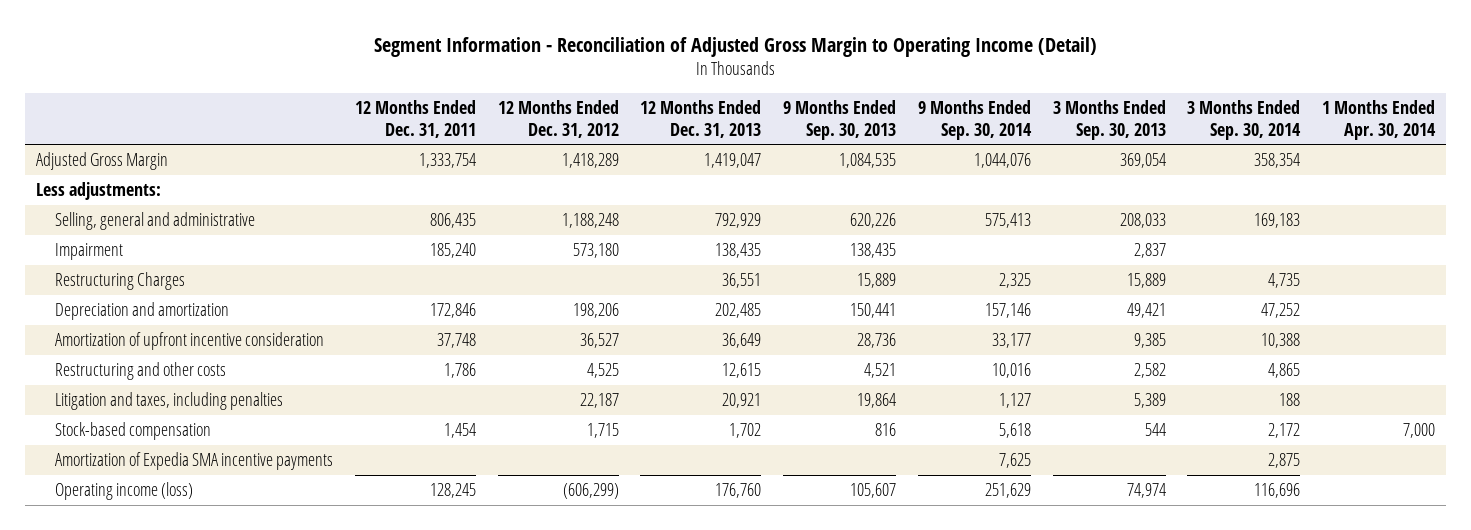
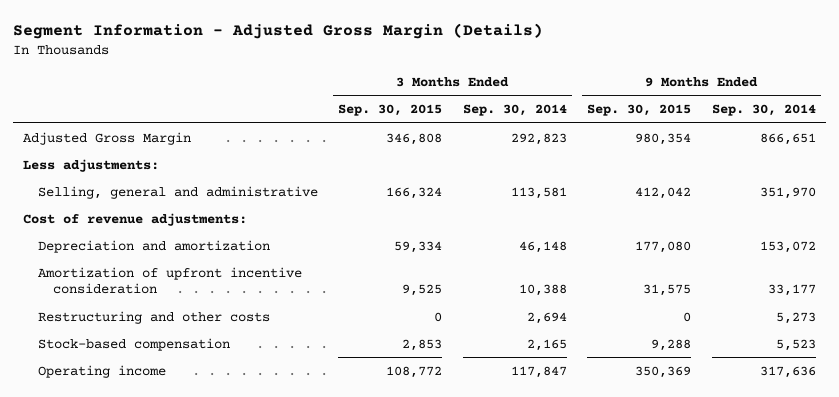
[373,37,1097,58] Segment Information - Reconciliation of Adjusted Gross Margin to Operating Income (Detail) -> [12,22,543,39] Segment Information - Adjusted Gross Margin (Details)
[354,99,476,138] 12 Months Ended Dec. 31, 2011 -> none
[497,99,619,138] 12 Months Ended Dec. 31, 2012 -> none
[640,99,762,138] 12 Months Ended Dec. 31, 2013 -> none
[783,99,897,140] 9 Months Ended Sep. 30, 2013 -> none
[1052,99,1166,140] 3 Months Ended Sep. 30, 2013 -> none
[1322,99,1437,140] 1 Months Ended Apr. 30, 2014 -> none
none -> [338,104,443,117] Sep. 30, 2015
none -> [587,104,692,117] Sep. 30, 2015
[973,153,1031,169] 1,044,076 -> [759,132,816,145] 866,651
[1254,153,1301,169] 358,354 -> [510,132,567,145] 292,823
[55,243,124,261] Impairment -> none
[55,272,186,291] Restructuring Charges -> none
[984,213,1031,229] 575,413 -> [759,186,816,199] 351,970
[1254,213,1301,229] 169,183 -> [510,186,567,199] 113,581
none -> [22,212,247,226] Cost of revenue adjustments:
[984,303,1031,319] 157,146 -> [759,240,816,253] 153,072
[1261,303,1301,319] 47,252 -> [518,240,567,253] 46,148
[55,392,284,411] Litigation and taxes, including penalties -> none
[55,452,334,471] Amortization of Expedia SMA incentive payments -> none
[991,363,1031,379] 10,016 -> [775,311,816,324] 5,273
[1268,363,1301,379] 4,865 -> [526,311,567,324] 2,694
[998,423,1031,439] 5,618 -> [775,338,816,351] 5,523
[1268,423,1301,439] 2,172 -> [526,338,567,351] 2,165
[55,482,194,501] Operating income (loss) -> [37,364,166,378] Operating income
[984,483,1031,499] 251,629 -> [759,365,816,378] 317,636
[1254,483,1301,499] 116,696 -> [510,365,567,378] 117,847

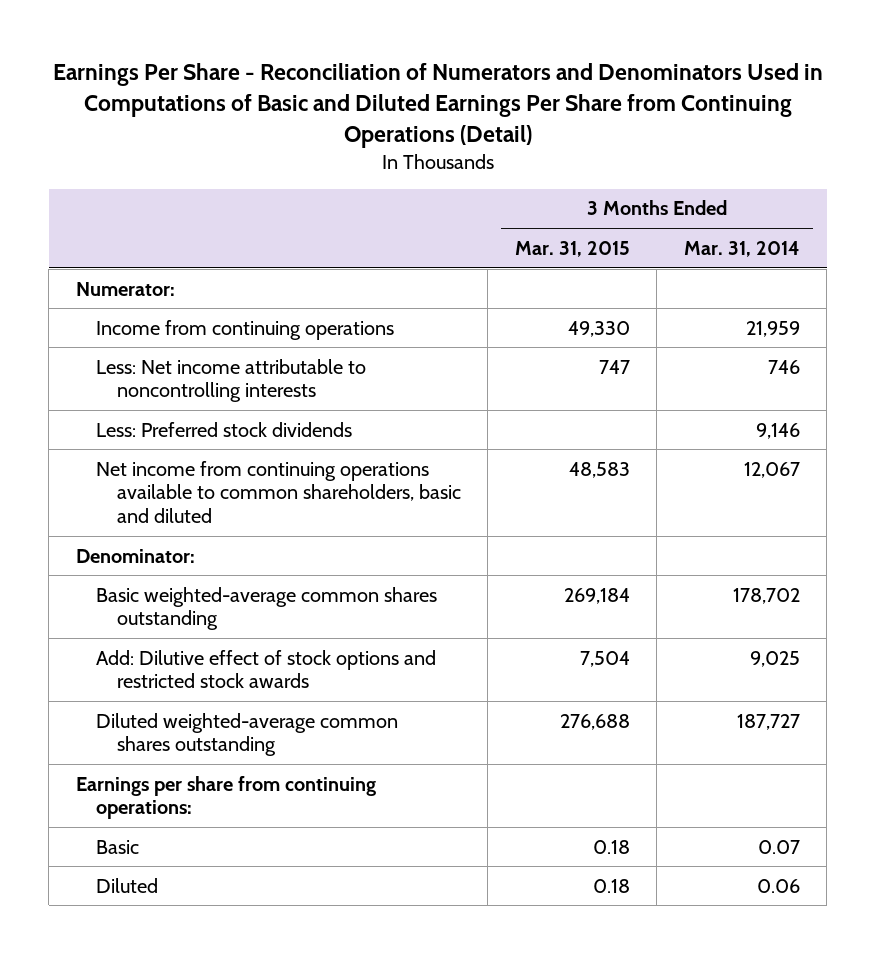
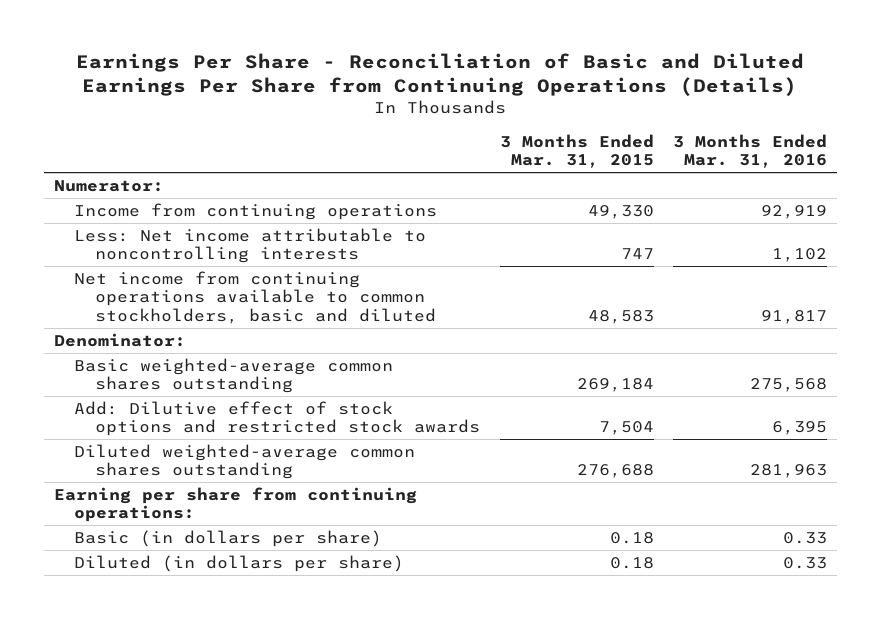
[52,62,823,148] Earnings Per Share - Reconciliation of Numerators and Denominators Used in Computations of Basic and Diluted Earnings Per Share from Continuing Operations (Detail) -> [76,53,805,97] Earnings Per Share - Reconciliation of Basic and Diluted Earnings Per Share from Continuing Operations (Details)
[683,240,800,257] Mar. 31, 2014 -> none
none -> [673,133,828,169] 3 Months Ended Mar. 31, 2016
[96,421,353,437] Less: Preferred stock dividends -> none
[96,460,461,523] Net income from continuing operations available to common shareholders, basic and diluted -> [74,270,437,324] Net income from continuing operations available to common stockholders, basic and diluted
[75,775,376,820] Earnings per share from continuing operations: -> [53,486,417,523] Earning per share from continuing operations:
[96,839,140,854] Basic -> [74,529,383,547] Basic (in dollars per share)
[96,877,159,893] Diluted -> [74,554,405,572] Diluted (in dollars per share)

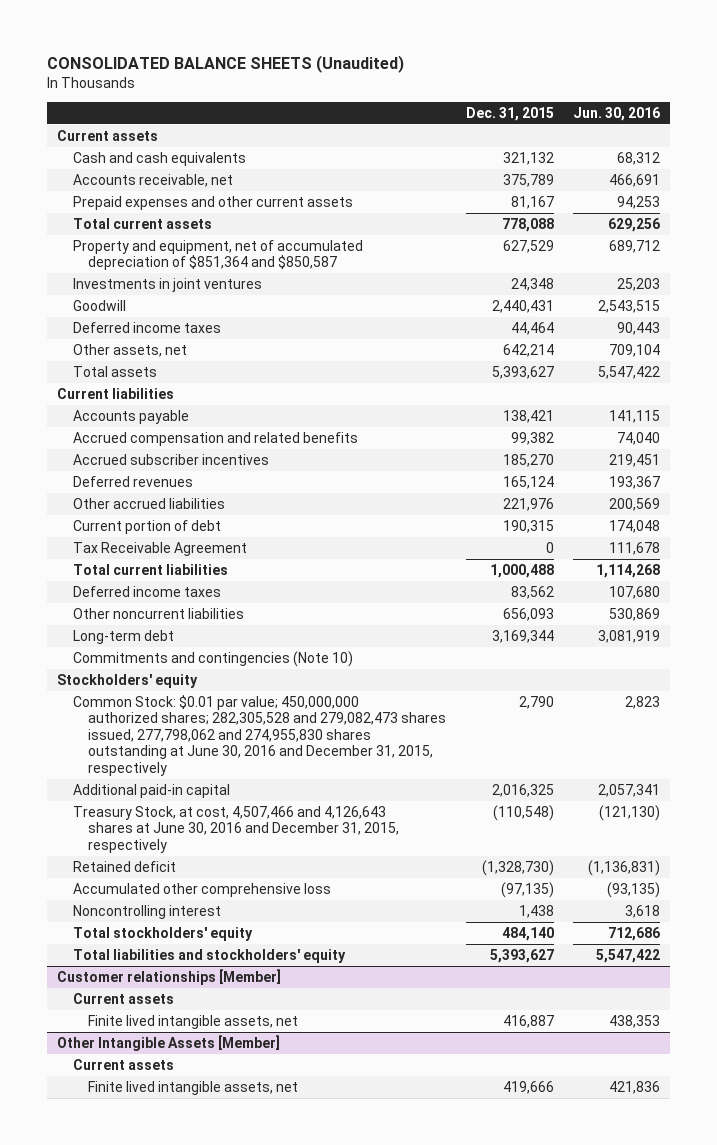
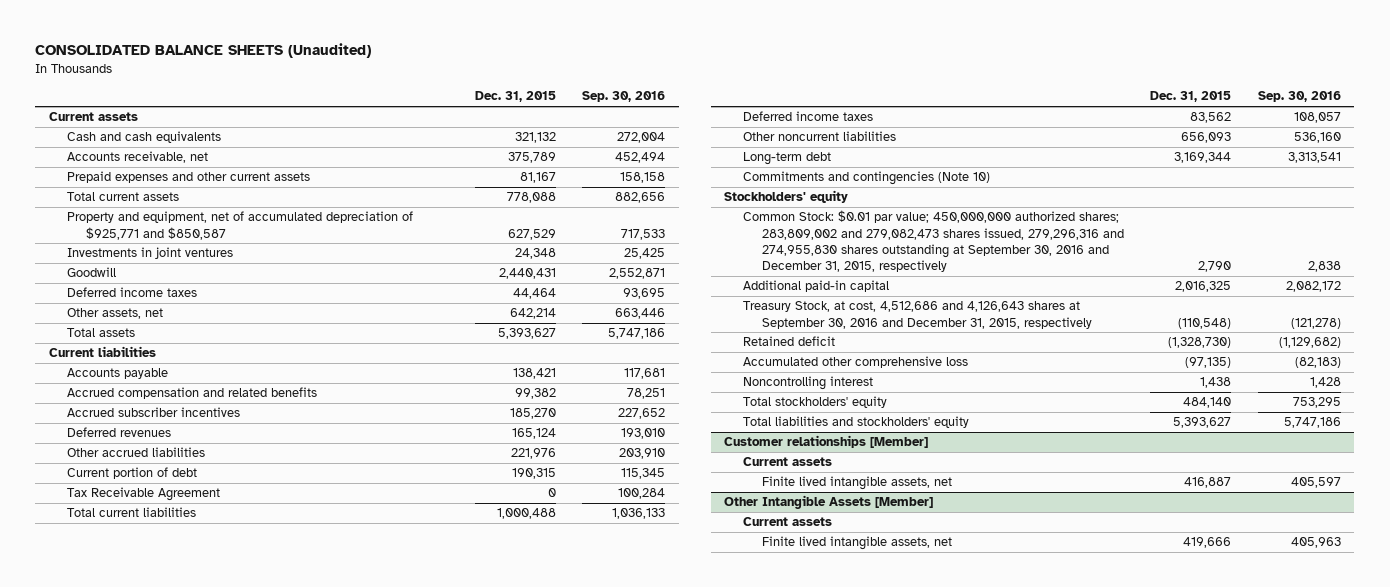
[573,106,661,121] Jun. 30, 2016 -> none
none -> [582,91,666,103] Sep. 30, 2016
[72,239,363,271] Property and equipment, net of accumulated depreciation of $851,364 and $850,587 -> [67,211,414,240] Property and equipment, net of accumulated depreciation of $925,771 and $850,587
[72,694,447,776] Common Stock: $0.01 par value; 450,000,000 authorized shares; 282,305,528 and 279,082,473 shares issued, 277,798,062 and 274,955,830 shares outstanding at June 30, 2016 and December 31, 2015, respectively -> [743,210,1124,272] Common Stock: $0.01 par value; 450,000,000 authorized shares; 283,809,002 and 279,082,473 shares issued, 279,296,316 and 274,955,830 shares outstanding at September 30, 2016 and December 31, 2015, respectively
[72,805,400,853] Treasury Stock, at cost, 4,507,466 and 4,126,643 shares at June 30, 2016 and December 31, 2015, respectively -> [743,301,1092,329] Treasury Stock, at cost, 4,512,686 and 4,126,643 shares at September 30, 2016 and December 31, 2015, respectively

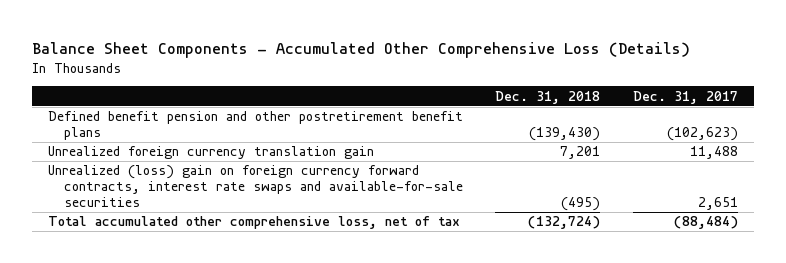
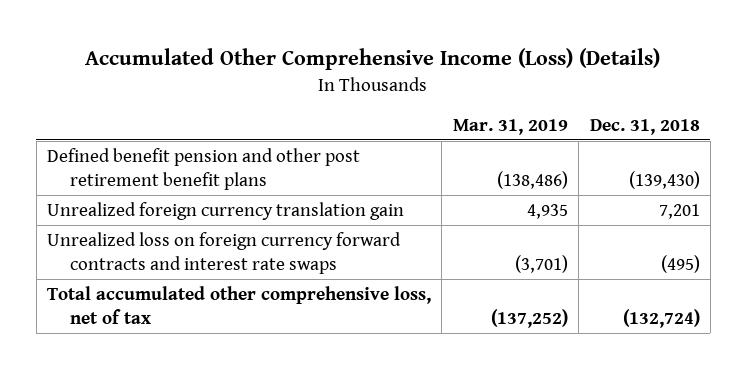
[32,41,691,58] Balance Sheet Components - Accumulated Other Comprehensive Loss (Details) -> [85,48,661,71] Accumulated Other Comprehensive Income (Loss) (Details)
[632,90,738,104] Dec. 31, 2017 -> none
none -> [452,118,568,135] Mar. 31, 2019
[48,111,464,141] Defined benefit pension and other postretirement benefit plans -> [47,147,361,190] Defined benefit pension and other post retirement benefit plans
[48,165,463,208] Unrealized (loss) gain on foreign currency forward contracts, interest rate swaps and available-for-sale securities -> [47,231,402,274] Unrealized loss on foreign currency forward contracts and interest rate swaps

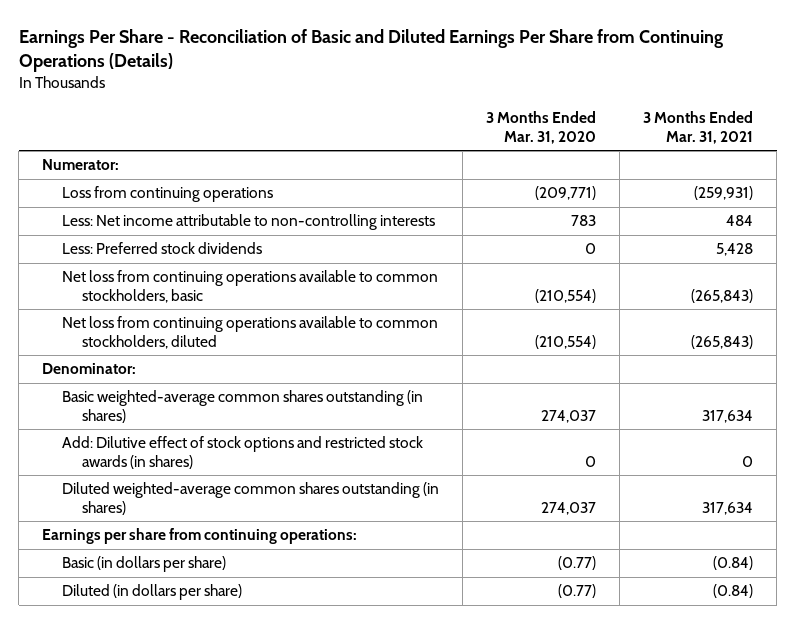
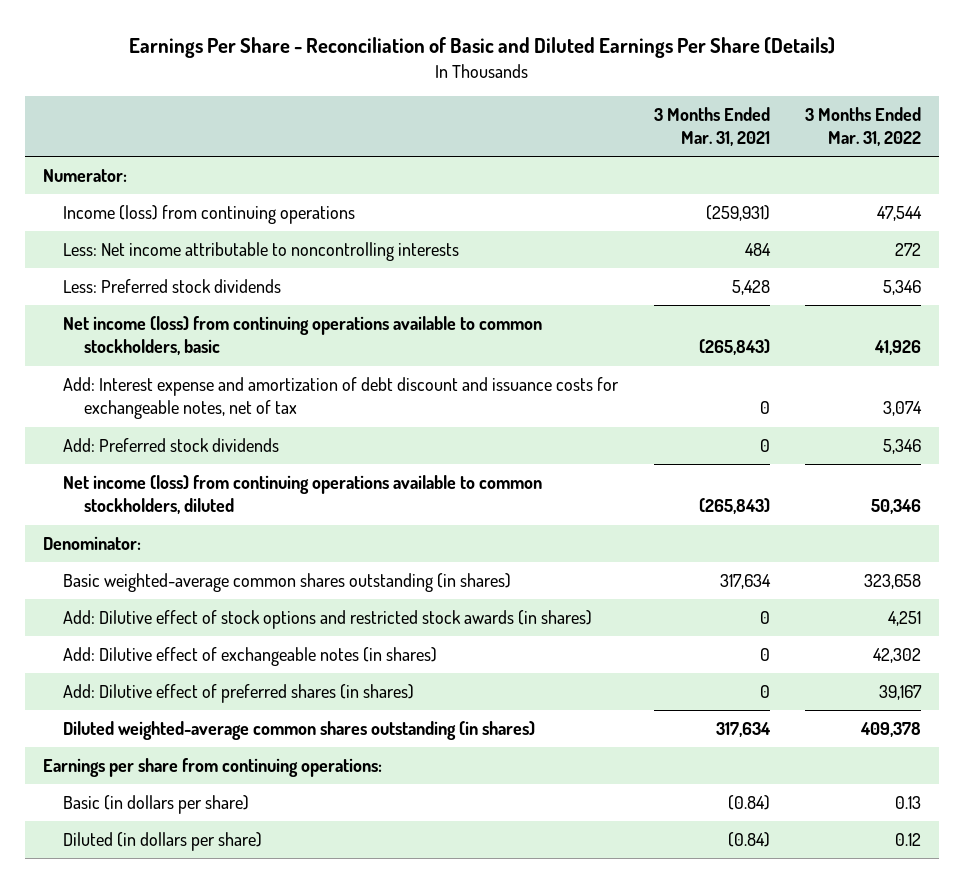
[18,29,723,73] Earnings Per Share - Reconciliation of Basic and Diluted Earnings Per Share from Continuing Operations (Details) -> [129,37,836,59] Earnings Per Share - Reconciliation of Basic and Diluted Earnings Per Share (Details)
[486,111,597,144] 3 Months Ended Mar. 31, 2020 -> none
none -> [805,106,922,147] 3 Months Ended Mar. 31, 2022
[62,186,274,203] Loss from continuing operations -> [63,205,356,225] Income (loss) from continuing operations
[62,214,436,231] Less: Net income attributable to non-controlling interests -> [63,242,460,262] Less: Net income attributable to noncontrolling interests
[62,270,439,303] Net loss from continuing operations available to common stockholders, basic -> [63,316,543,356] Net income (loss) from continuing operations available to common stockholders, basic
none -> [63,377,620,420] Add: Interest expense and amortization of debt discount and issuance costs for exchangeable notes, net of tax
none -> [63,438,280,453] Add: Preferred stock dividends
[62,316,439,349] Net loss from continuing operations available to common stockholders, diluted -> [63,475,543,515] Net income (loss) from continuing operations available to common stockholders, diluted
none -> [63,647,438,667] Add: Dilutive effect of exchangeable notes (in shares)
none -> [63,684,415,704] Add: Dilutive effect of preferred shares (in shares)

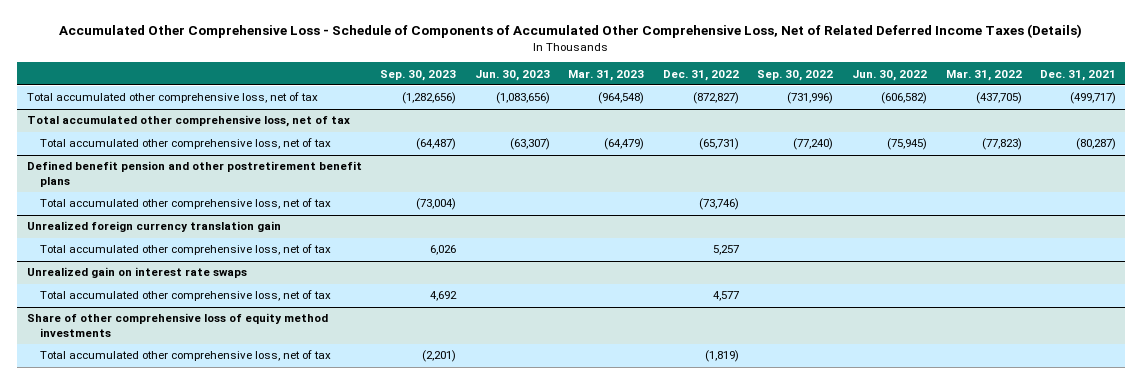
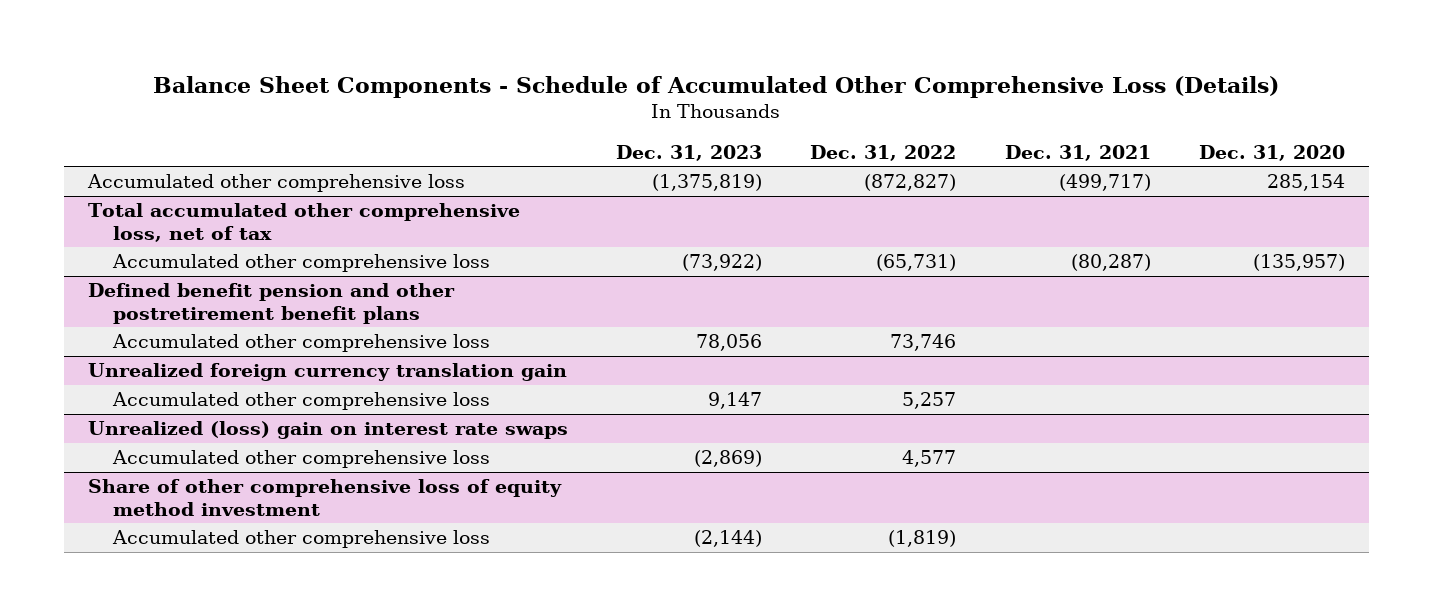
[59,24,1083,39] Accumulated Other Comprehensive Loss - Schedule of Components of Accumulated Other Comprehensive Loss, Net of Related Deferred Income Taxes (Details) -> [153,75,1280,98] Balance Sheet Components - Schedule of Accumulated Other Comprehensive Loss (Details)
[380,69,457,81] Sep. 30, 2023 -> none
[474,69,550,81] Jun. 30, 2023 -> none
[568,69,645,81] Mar. 31, 2023 -> none
[757,69,834,81] Sep. 30, 2022 -> none
[852,69,928,81] Jun. 30, 2022 -> none
[945,69,1022,81] Mar. 31, 2022 -> none
none -> [615,144,762,161] Dec. 31, 2023
none -> [1198,144,1345,161] Dec. 31, 2020
[26,92,318,104] Total accumulated other comprehensive loss, net of tax -> [86,174,465,193] Accumulated other comprehensive loss
[39,138,331,150] Total accumulated other comprehensive loss, net of tax -> [111,254,490,273] Accumulated other comprehensive loss
[39,198,331,210] Total accumulated other comprehensive loss, net of tax -> [111,334,490,353] Accumulated other comprehensive loss
[698,198,739,211] (73,746) -> [890,334,957,352] 73,746
[39,244,331,256] Total accumulated other comprehensive loss, net of tax -> [111,392,490,411] Accumulated other comprehensive loss
[26,267,247,279] Unrealized gain on interest rate swaps -> [87,421,568,440] Unrealized (loss) gain on interest rate swaps
[39,290,331,302] Total accumulated other comprehensive loss, net of tax -> [111,450,490,469] Accumulated other comprehensive loss
[26,313,328,337] Share of other comprehensive loss of equity method investments -> [87,479,562,516] Share of other comprehensive loss of equity method investment
[39,350,331,362] Total accumulated other comprehensive loss, net of tax -> [111,530,490,549] Accumulated other comprehensive loss

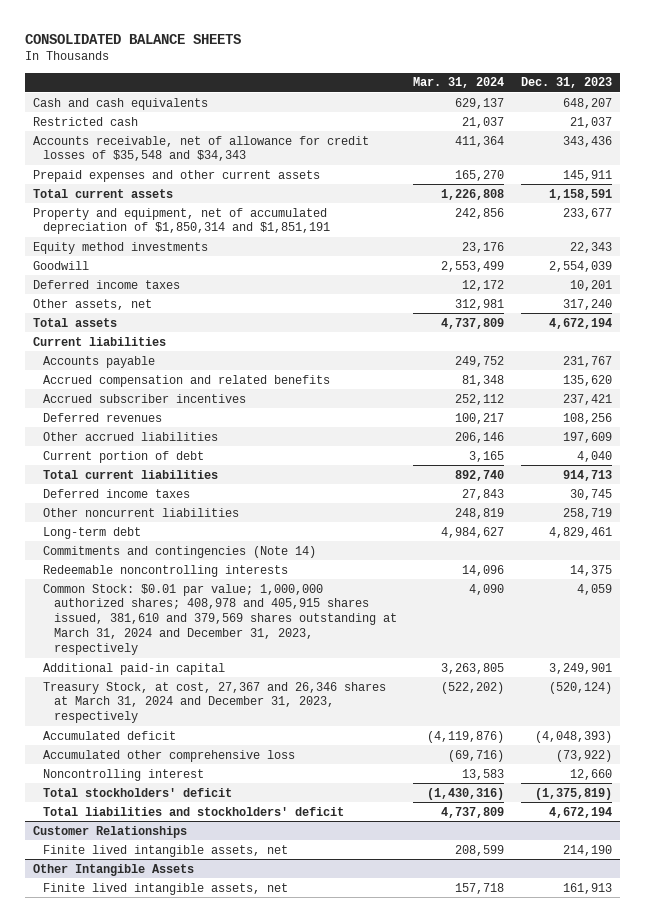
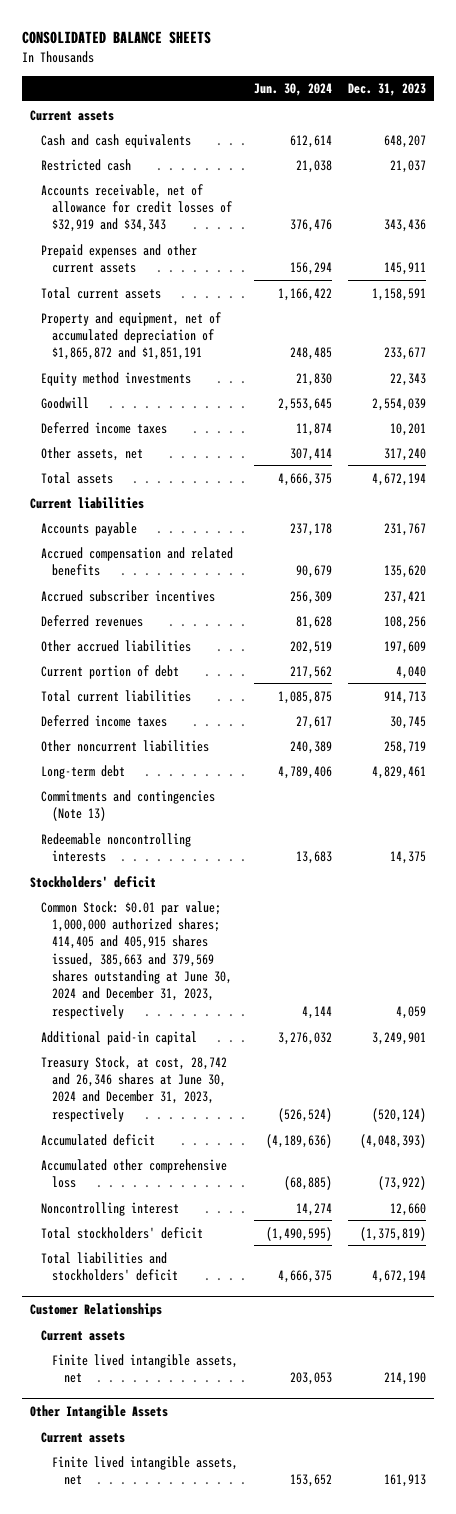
[413,77,505,89] Mar. 31, 2024 -> none
none -> [254,83,333,97] Jun. 30, 2024
none -> [29,109,114,121] Current assets
[33,135,370,162] Accounts receivable, net of allowance for credit losses of $35,548 and $34,343 -> [41,183,233,233] Accounts receivable, net of allowance for credit losses of $32,919 and $34,343
[33,207,331,235] Property and equipment, net of accumulated depreciation of $1,850,314 and $1,851,191 -> [41,311,222,361] Property and equipment, net of accumulated depreciation of $1,865,872 and $1,851,191
[43,545,317,558] Commitments and contingencies (Note 14) -> [41,789,216,821] Commitments and contingencies (Note 13)
none -> [29,875,156,888] Stockholders' deficit
[43,583,397,656] Common Stock: $0.01 par value; 1,000,000 authorized shares; 408,978 and 405,915 shares issued, 381,610 and 379,569 shares outstanding at March 31, 2024 and December 31, 2023, respectively -> [41,900,233,1019] Common Stock: $0.01 par value; 1,000,000 authorized shares; 414,405 and 405,915 shares issued, 385,663 and 379,569 shares outstanding at June 30, 2024 and December 31, 2023, respectively
[43,681,387,724] Treasury Stock, at cost, 27,367 and 26,346 shares at March 31, 2024 and December 31, 2023, respectively -> [41,1055,228,1122] Treasury Stock, at cost, 28,742 and 26,346 shares at June 30, 2024 and December 31, 2023, respectively
none -> [41,1329,126,1341] Current assets
none -> [41,1431,126,1443] Current assets

